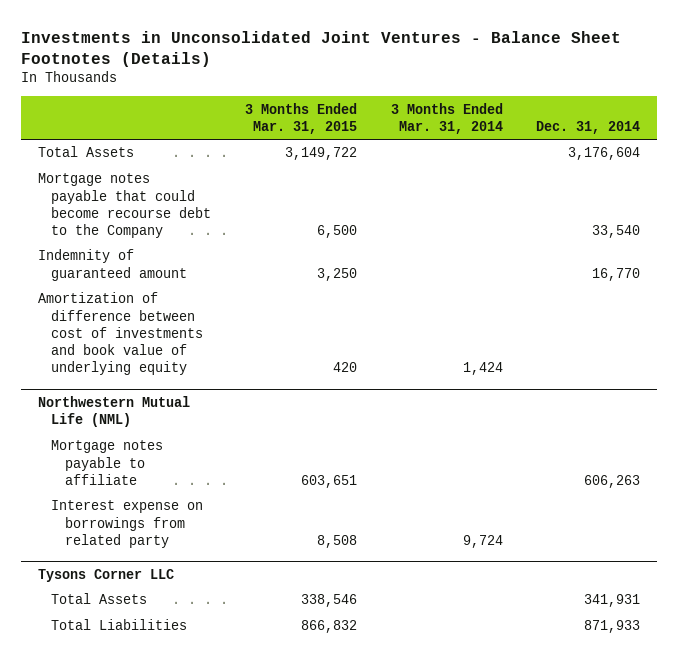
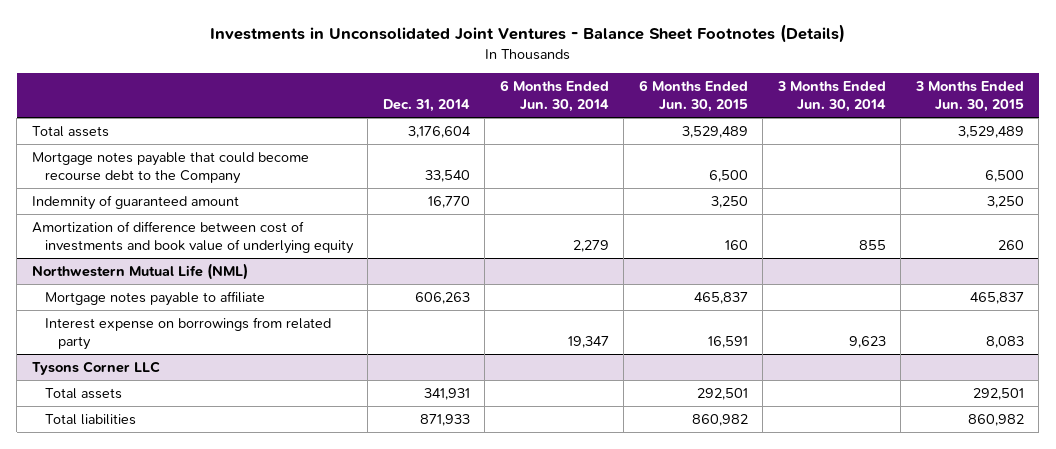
[245,102,358,134] 3 Months Ended Mar. 31, 2015 -> none
[390,102,503,134] 3 Months Ended Mar. 31, 2014 -> none
none -> [499,80,609,112] 6 Months Ended Jun. 30, 2014
none -> [638,80,748,112] 6 Months Ended Jun. 30, 2015
none -> [776,81,886,112] 3 Months Ended Jun. 30, 2014
none -> [914,81,1024,112] 3 Months Ended Jun. 30, 2015
[38,146,135,158] Total Assets -> [31,125,109,137] Total assets
[51,593,148,605] Total Assets -> [44,387,122,399] Total assets
[51,619,188,631] Total Liabilities -> [44,413,136,425] Total liabilities

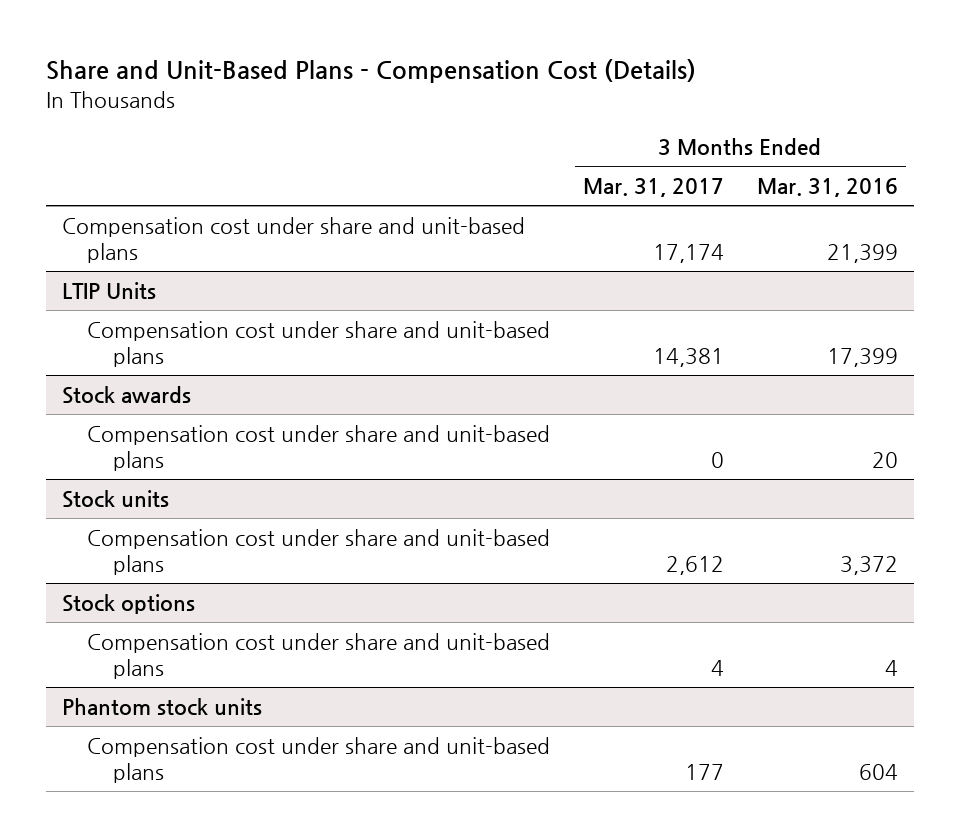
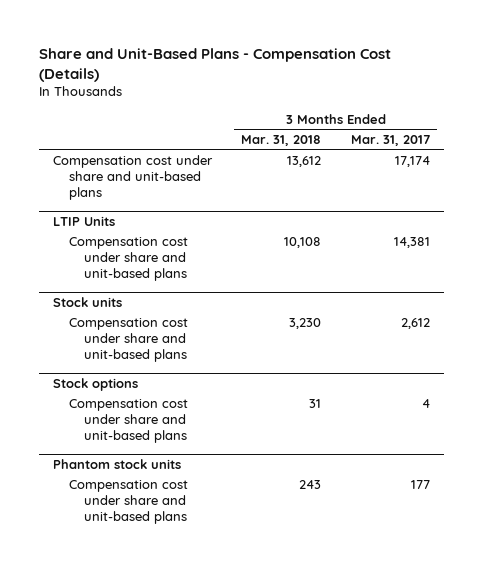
[756,178,898,198] Mar. 31, 2016 -> none
none -> [241,134,322,146] Mar. 31, 2018
[62,385,192,404] Stock awards -> none
[87,424,551,472] Compensation cost under share and unit-based plans -> none

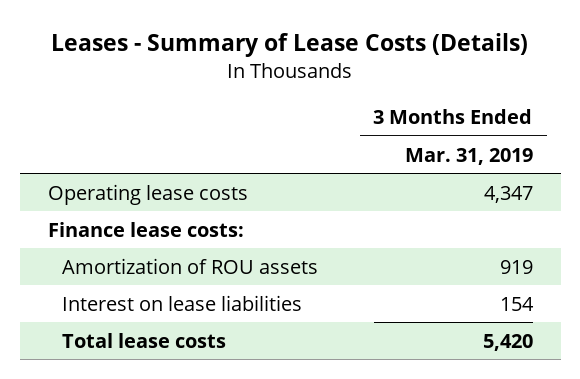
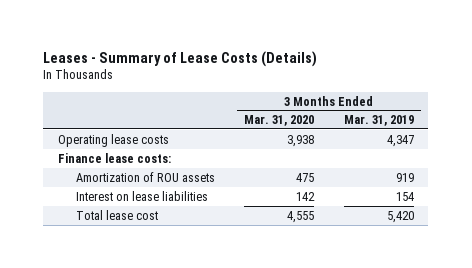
none -> [244,115,315,127] Mar. 31, 2020
[62,332,227,348] Total lease costs -> [75,209,158,220] Total lease cost

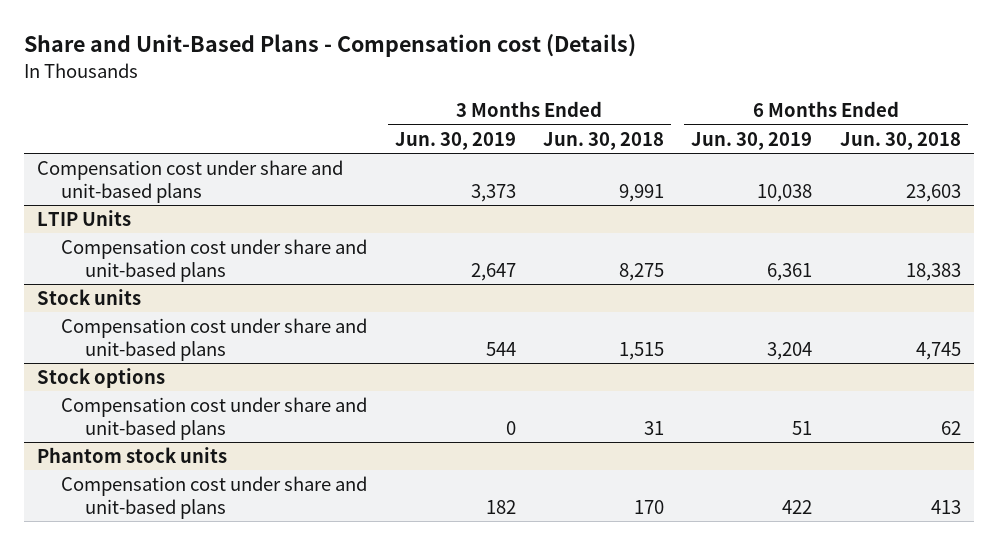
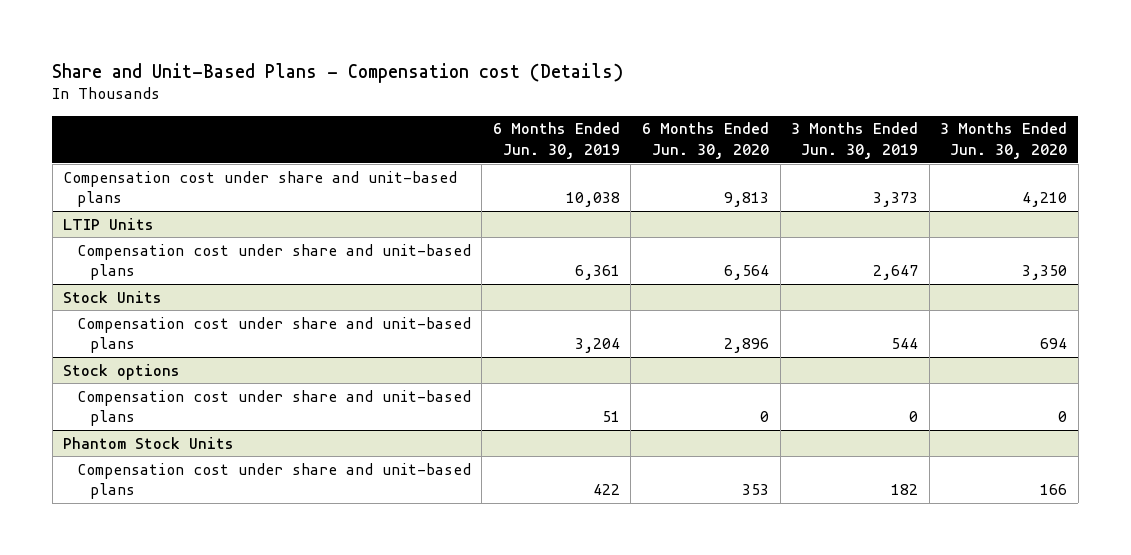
[542,131,664,150] Jun. 30, 2018 -> none
[839,131,961,150] Jun. 30, 2018 -> none
none -> [641,122,769,160] 6 Months Ended Jun. 30, 2020
none -> [940,122,1068,160] 3 Months Ended Jun. 30, 2020
[37,289,142,306] Stock units -> [63,290,163,303] Stock Units
[37,447,228,464] Phantom stock units -> [63,436,235,449] Phantom Stock Units

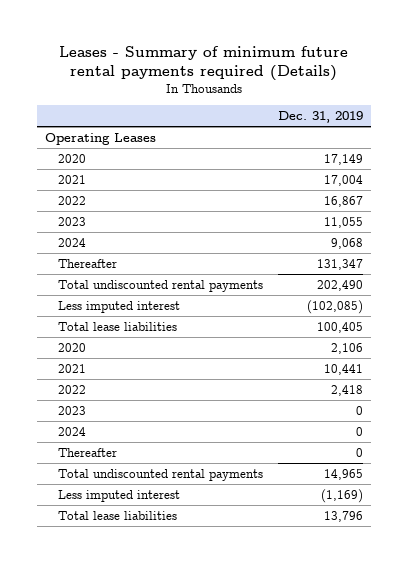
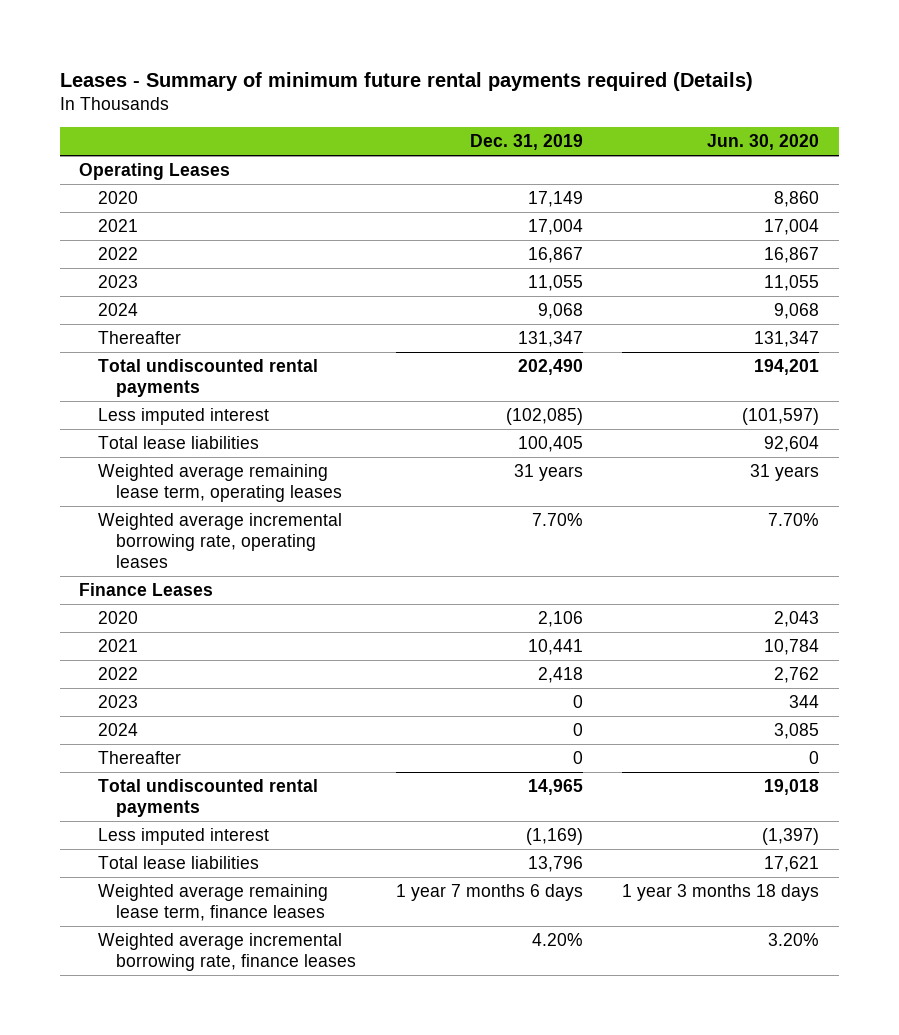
none -> [707,134,820,151] Jun. 30, 2020
none -> [97,464,343,503] Weighted average remaining lease term, operating leases
none -> [97,513,342,569] Weighted average incremental borrowing rate, operating leases
none -> [79,583,214,597] Finance Leases
none -> [97,884,328,922] Weighted average remaining lease term, finance leases
none -> [97,933,357,972] Weighted average incremental borrowing rate, finance leases

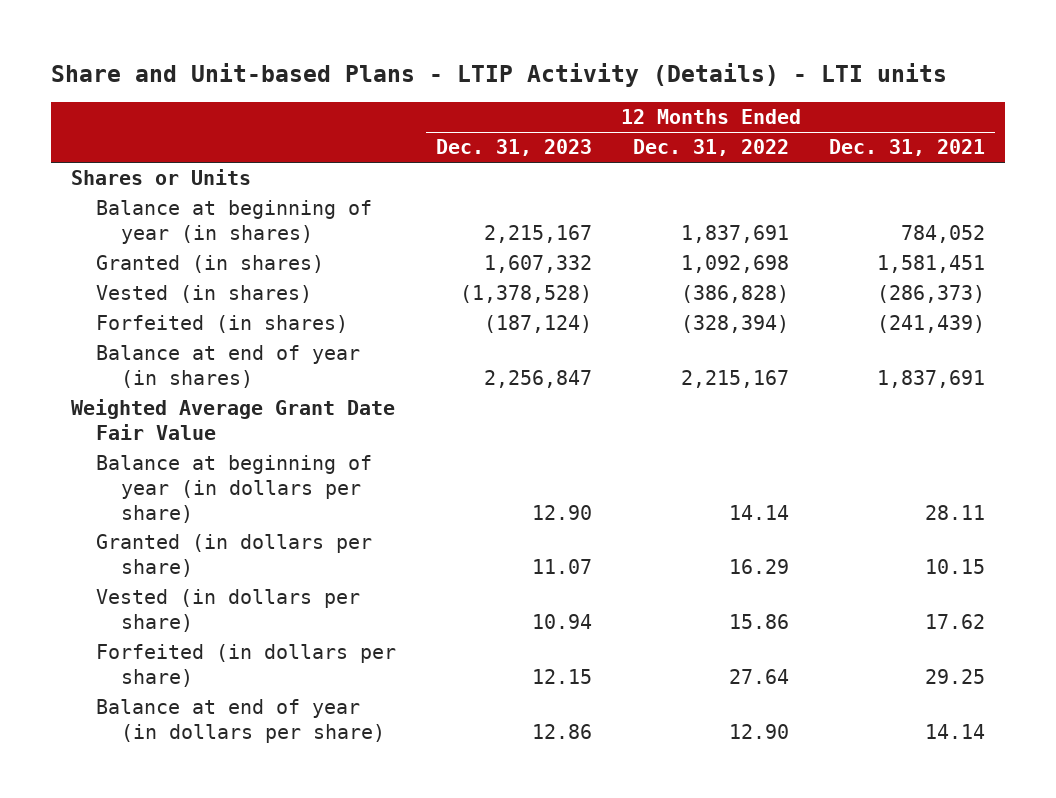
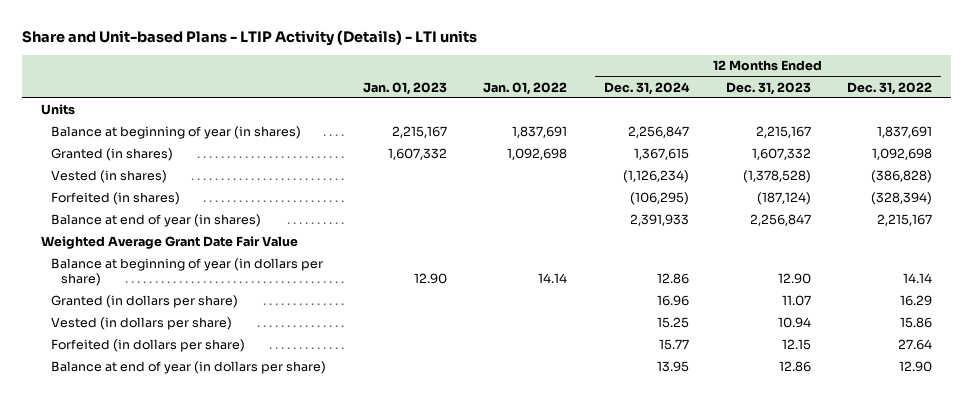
[829,139,986,157] Dec. 31, 2021 -> none
none -> [362,81,447,95] Jan. 01, 2023
none -> [483,81,568,95] Jan. 01, 2022
none -> [603,81,690,95] Dec. 31, 2024
[71,169,252,186] Shares or Units -> [40,104,75,116] Units

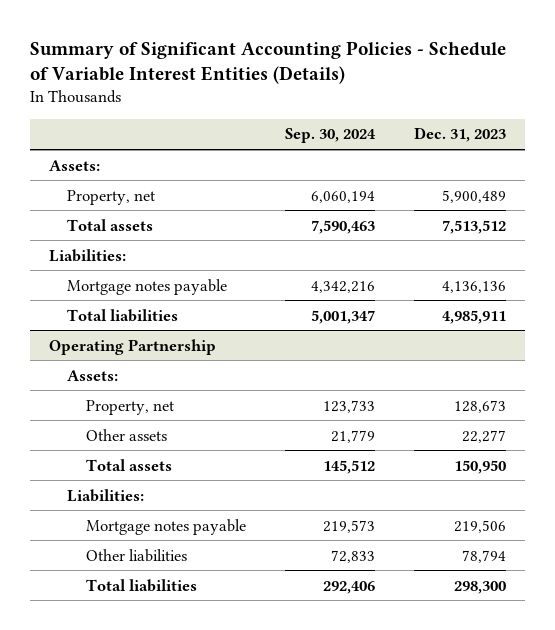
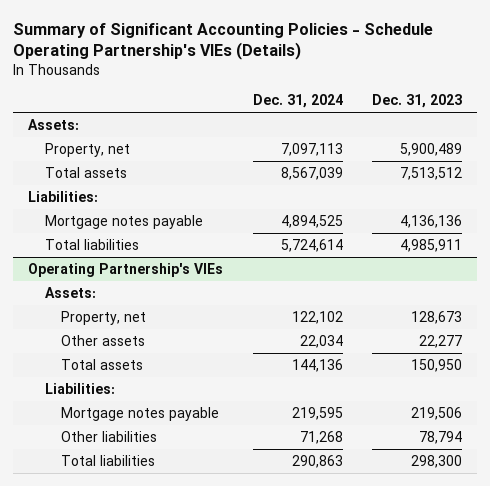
[29,40,506,85] Summary of Significant Accounting Policies - Schedule of Variable Interest Entities (Details) -> [13,22,434,61] Summary of Significant Accounting Policies - Schedule Operating Partnership's VIEs (Details)
[284,128,376,144] Sep. 30, 2024 -> none
none -> [252,94,343,109] Dec. 31, 2024
[49,338,217,355] Operating Partnership -> [28,262,224,277] Operating Partnership's VIEs

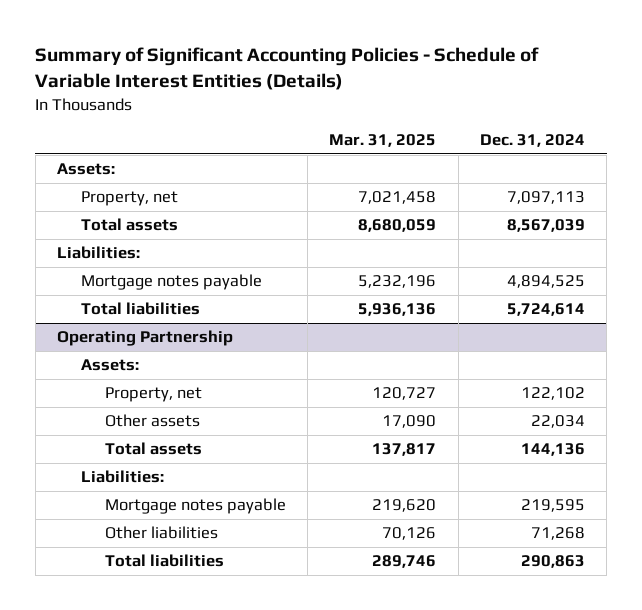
[13,22,434,61] Summary of Significant Accounting Policies - Schedule Operating Partnership's VIEs (Details) -> [35,47,540,91] Summary of Significant Accounting Policies - Schedule of Variable Interest Entities (Details)
[372,94,463,109] Dec. 31, 2023 -> none
none -> [329,134,437,148] Mar. 31, 2025
[28,262,224,277] Operating Partnership's VIEs -> [56,330,233,347] Operating Partnership

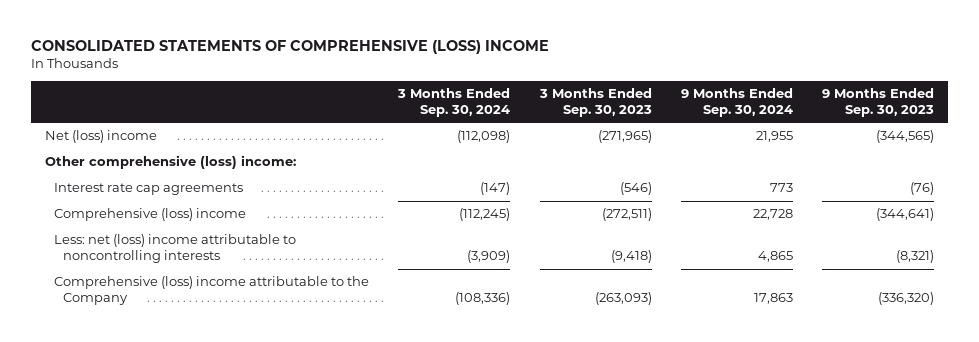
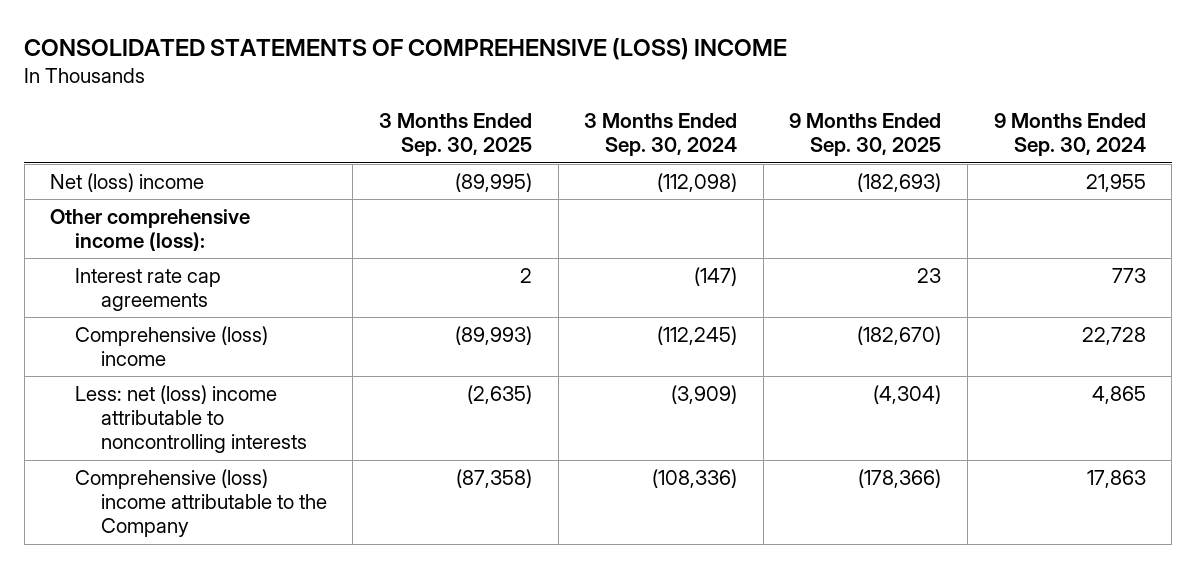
[538,88,652,117] 3 Months Ended Sep. 30, 2023 -> none
[821,88,934,117] 9 Months Ended Sep. 30, 2023 -> none
none -> [378,113,532,157] 3 Months Ended Sep. 30, 2025
none -> [789,113,942,157] 9 Months Ended Sep. 30, 2025
[45,155,297,170] Other comprehensive (loss) income: -> [50,208,251,252] Other comprehensive income (loss):

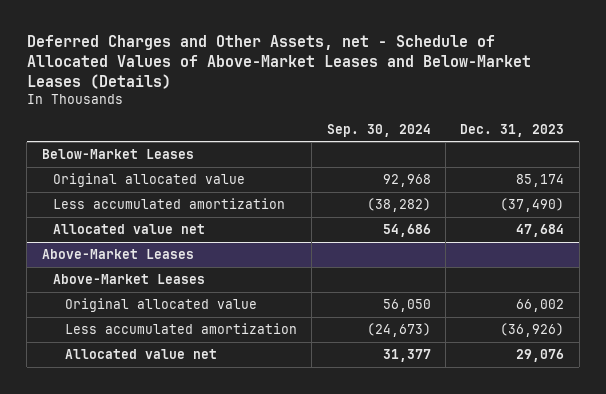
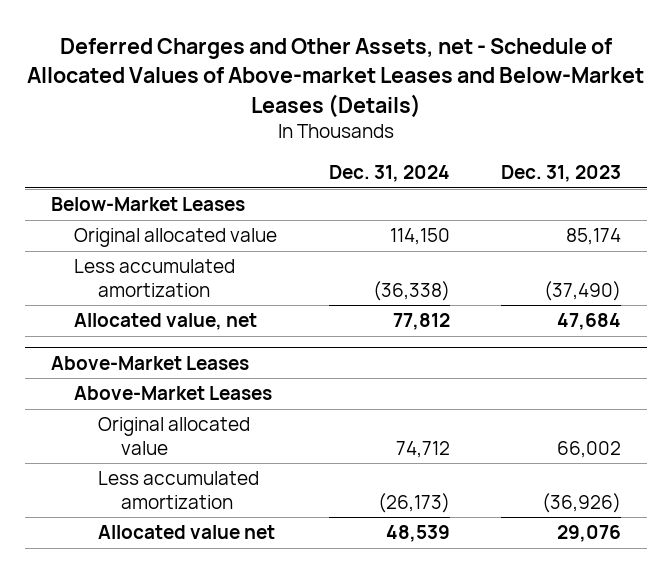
[26,34,531,89] Deferred Charges and Other Assets, net - Schedule of Allocated Values of Above-Market Leases and Below-Market Leases (Details) -> [26,38,644,118] Deferred Charges and Other Assets, net - Schedule of Allocated Values of Above-market Leases and Below-Market Leases (Details)
[326,123,431,137] Sep. 30, 2024 -> none
none -> [328,165,450,183] Dec. 31, 2024
[53,223,206,234] Allocated value net -> [74,313,258,331] Allocated value, net

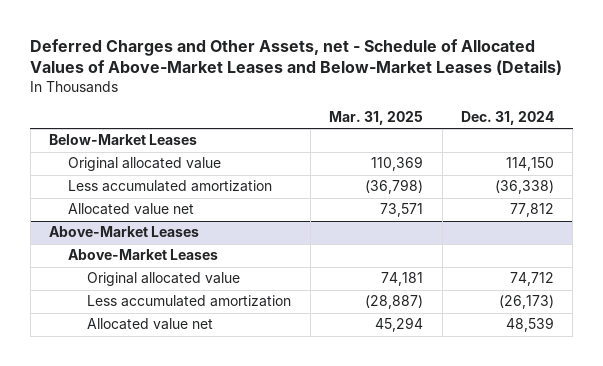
[26,38,644,118] Deferred Charges and Other Assets, net - Schedule of Allocated Values of Above-market Leases and Below-Market Leases (Details) -> [30,38,563,76] Deferred Charges and Other Assets, net - Schedule of Allocated Values of Above-Market Leases and Below-Market Leases (Details)
[501,165,622,183] Dec. 31, 2023 -> none
none -> [329,110,424,125] Mar. 31, 2025
[74,313,258,331] Allocated value, net -> [68,203,195,216] Allocated value net

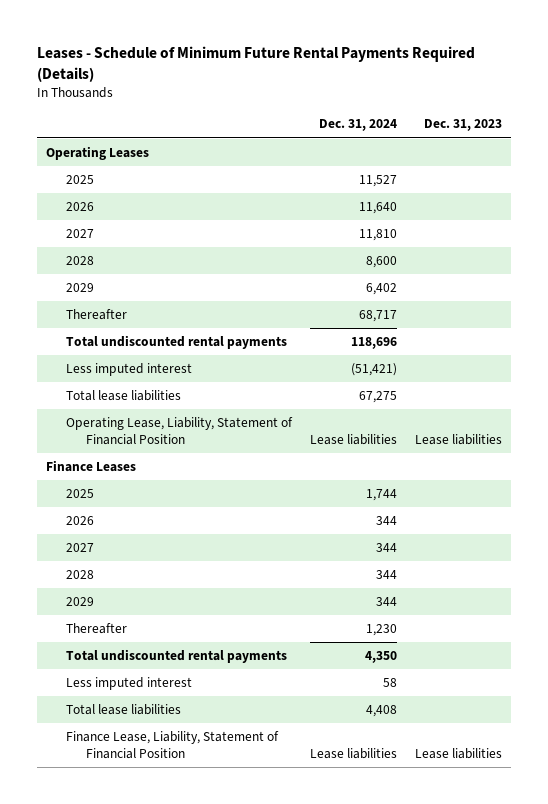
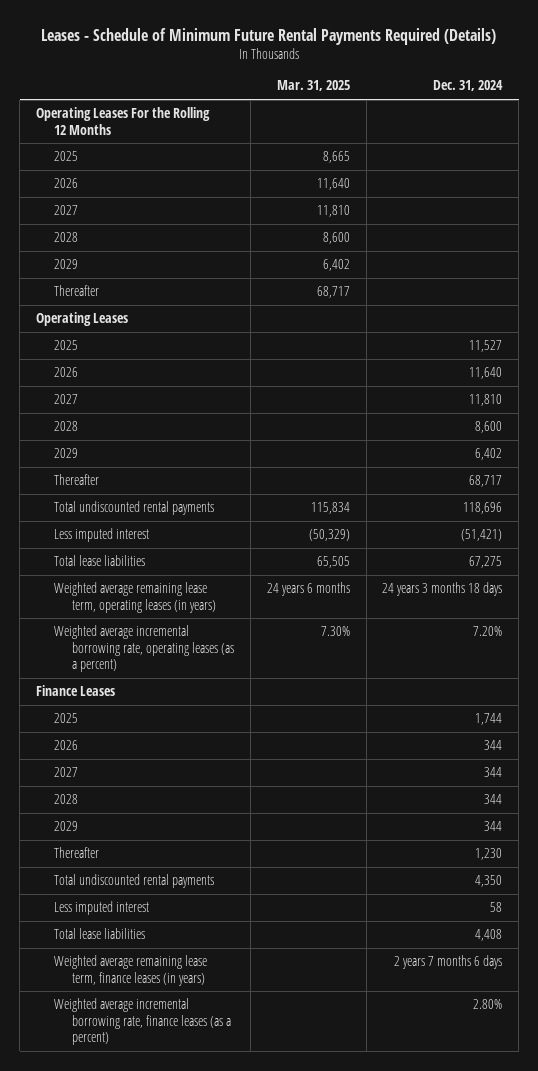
[423,119,502,132] Dec. 31, 2023 -> none
none -> [276,80,350,92] Mar. 31, 2025
none -> [35,107,210,135] Operating Leases For the Rolling 12 Months
none -> [54,151,79,162] 2025
none -> [54,178,79,189] 2026
none -> [54,205,79,216] 2027
none -> [54,232,79,243] 2028
none -> [54,259,79,270] 2029
none -> [54,285,100,297] Thereafter
[66,416,294,445] Operating Lease, Liability, Statement of Financial Position -> none
none -> [54,582,217,613] Weighted average remaining lease term, operating leases (in years)
none -> [54,625,235,673] Weighted average incremental borrowing rate, operating leases (as a percent)
[66,730,280,759] Finance Lease, Liability, Statement of Financial Position -> none
none -> [54,955,208,986] Weighted average remaining lease term, finance leases (in years)
none -> [54,998,232,1046] Weighted average incremental borrowing rate, finance leases (as a percent)

